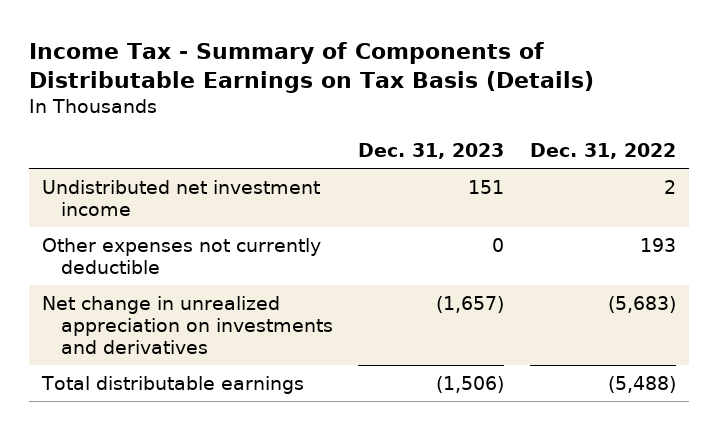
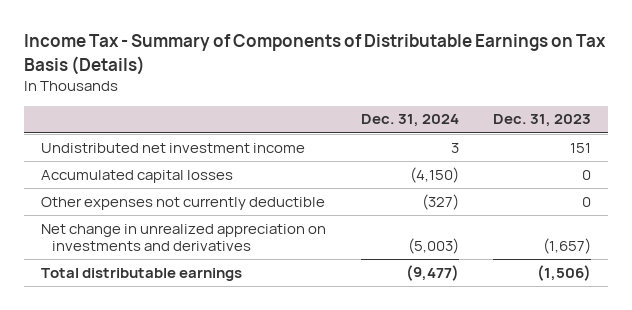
[529,143,676,160] Dec. 31, 2022 -> none
none -> [360,114,459,128] Dec. 31, 2024
none -> [41,169,234,183] Accumulated capital losses

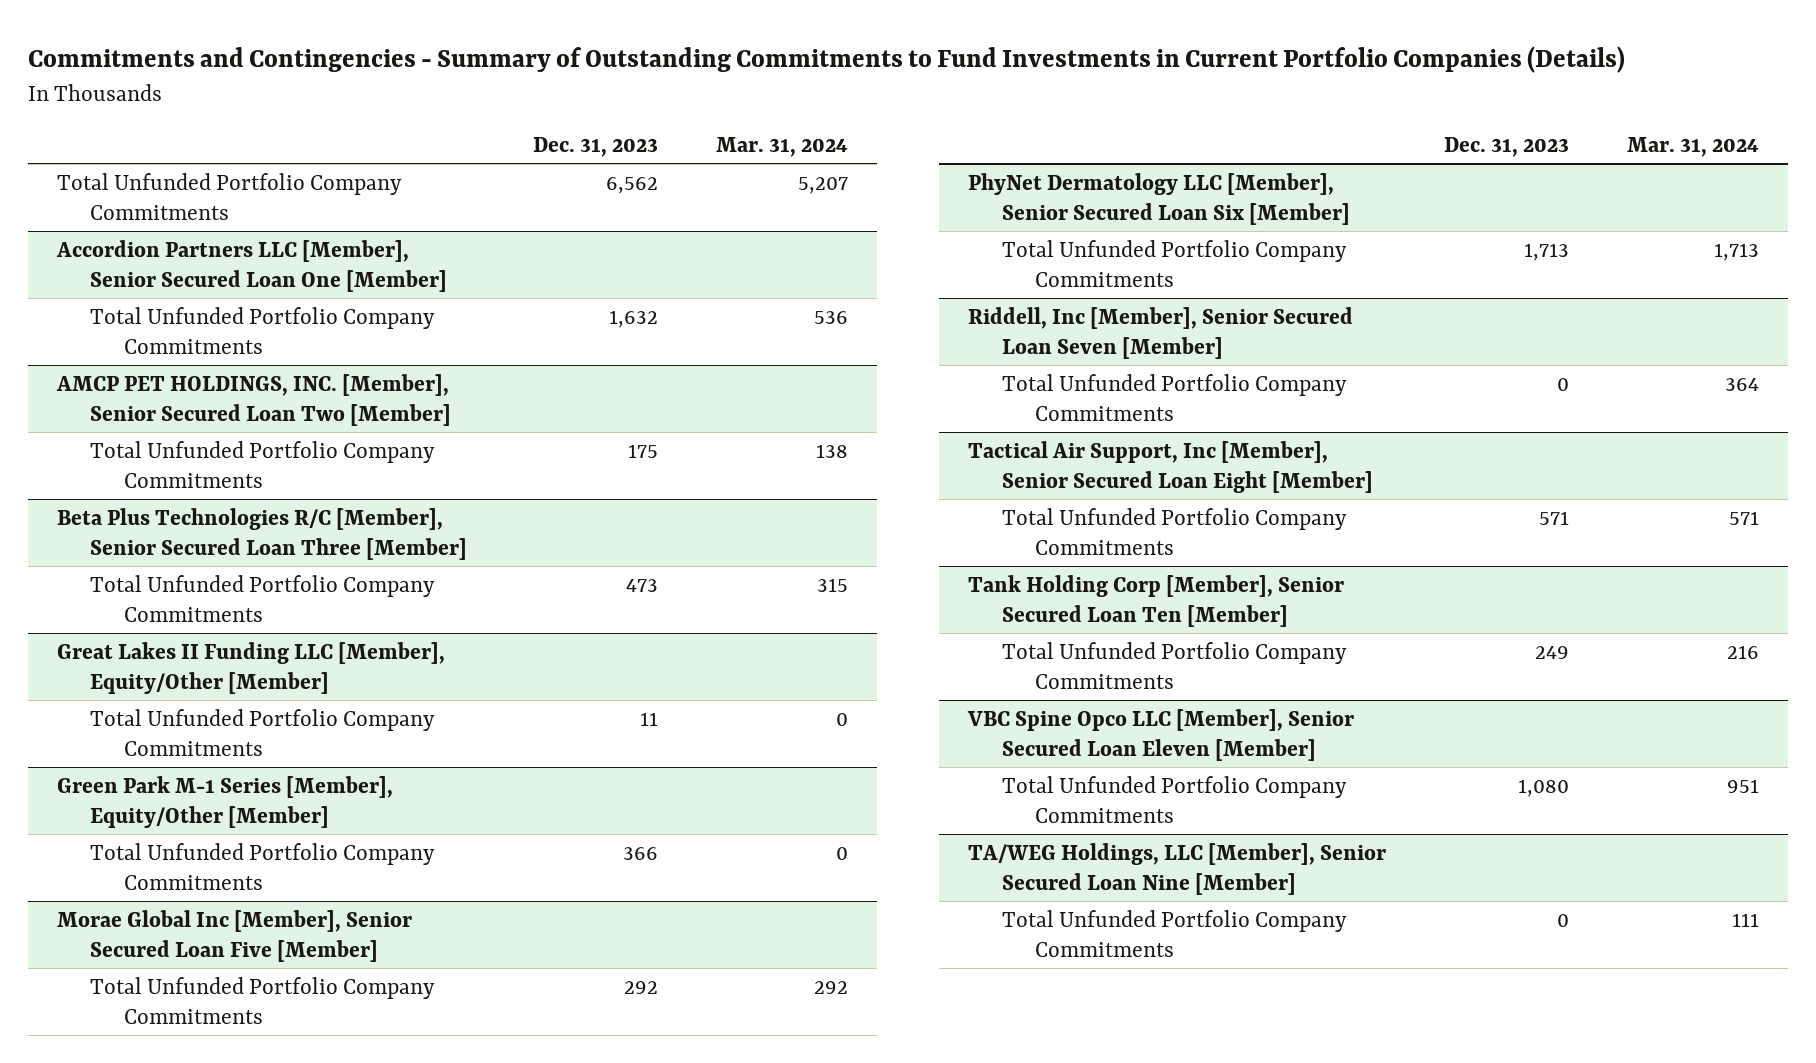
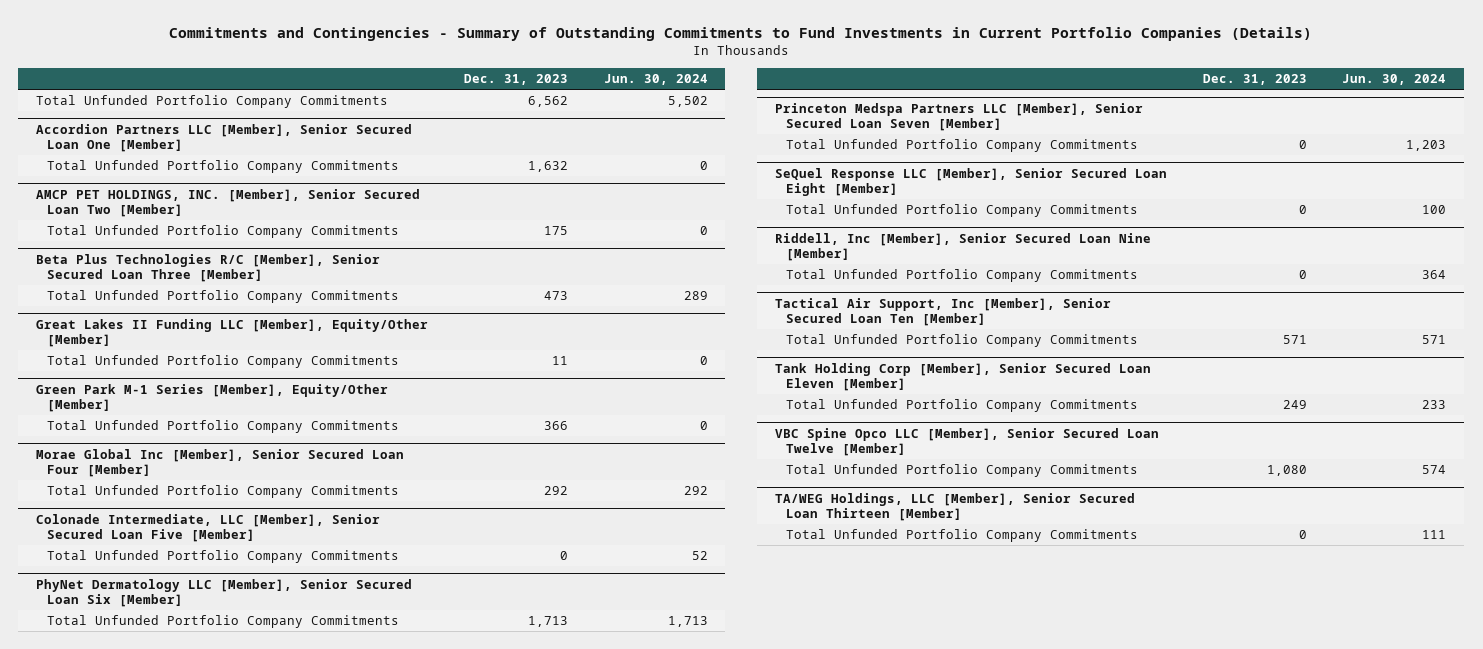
[715,136,848,157] Mar. 31, 2024 -> none
none -> [603,74,708,86] Jun. 30, 2024
[56,910,412,962] Morae Global Inc [Member], Senior Secured Loan Five [Member] -> [36,448,405,477] Morae Global Inc [Member], Senior Secured Loan Four [Member]
none -> [36,513,381,542] Colonade Intermediate, LLC [Member], Senior Secured Loan Five [Member]
none -> [47,550,400,564] Total Unfunded Portfolio Company Commitments
[968,307,1354,359] Riddell, Inc [Member], Senior Secured Loan Seven [Member] -> none
none -> [775,102,1144,131] Princeton Medspa Partners LLC [Member], Senior Secured Loan Seven [Member]
none -> [775,167,1168,196] SeQuel Response LLC [Member], Senior Secured Loan Eight [Member]
none -> [785,204,1138,218] Total Unfunded Portfolio Company Commitments
none -> [775,232,1152,261] Riddell, Inc [Member], Senior Secured Loan Nine [Member]
none -> [785,269,1138,283] Total Unfunded Portfolio Company Commitments
[968,441,1373,493] Tactical Air Support, Inc [Member], Senior Secured Loan Eight [Member] -> [775,297,1112,326] Tactical Air Support, Inc [Member], Senior Secured Loan Ten [Member]
[968,575,1345,627] Tank Holding Corp [Member], Senior Secured Loan Ten [Member] -> [775,362,1152,391] Tank Holding Corp [Member], Senior Secured Loan Eleven [Member]
[967,709,1355,761] VBC Spine Opco LLC [Member], Senior Secured Loan Eleven [Member] -> [775,427,1160,456] VBC Spine Opco LLC [Member], Senior Secured Loan Twelve [Member]
[968,843,1387,895] TA/WEG Holdings, LLC [Member], Senior Secured Loan Nine [Member] -> [775,492,1136,521] TA/WEG Holdings, LLC [Member], Senior Secured Loan Thirteen [Member]

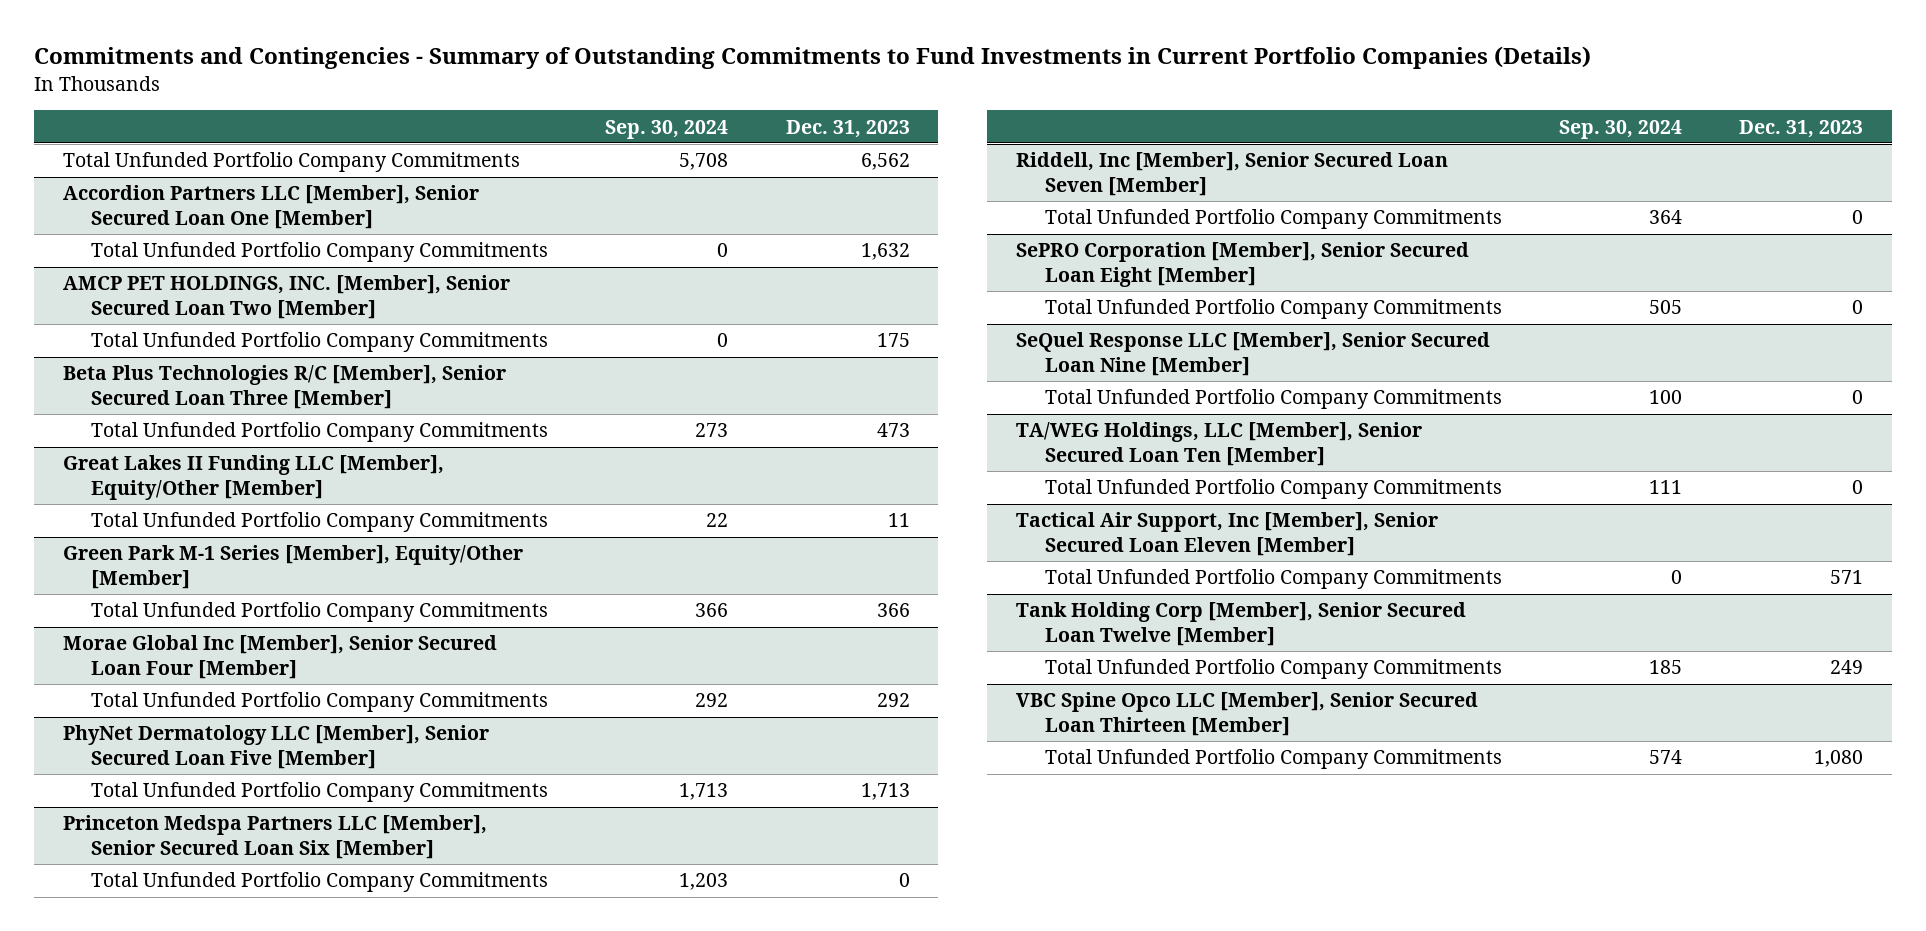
[603,74,708,86] Jun. 30, 2024 -> none
none -> [605,119,729,139] Sep. 30, 2024
[36,513,381,542] Colonade Intermediate, LLC [Member], Senior Secured Loan Five [Member] -> none
[47,550,400,564] Total Unfunded Portfolio Company Commitments -> none
[36,578,413,607] PhyNet Dermatology LLC [Member], Senior Secured Loan Six [Member] -> [62,725,489,770] PhyNet Dermatology LLC [Member], Senior Secured Loan Five [Member]
[775,102,1144,131] Princeton Medspa Partners LLC [Member], Senior Secured Loan Seven [Member] -> [62,815,487,860] Princeton Medspa Partners LLC [Member], Senior Secured Loan Six [Member]
[775,167,1168,196] SeQuel Response LLC [Member], Senior Secured Loan Eight [Member] -> none
none -> [1015,152,1448,197] Riddell, Inc [Member], Senior Secured Loan Seven [Member]
[775,232,1152,261] Riddell, Inc [Member], Senior Secured Loan Nine [Member] -> none
none -> [1015,242,1469,288] SePRO Corporation [Member], Senior Secured Loan Eight [Member]
none -> [1015,332,1490,377] SeQuel Response LLC [Member], Senior Secured Loan Nine [Member]
none -> [1044,389,1502,410] Total Unfunded Portfolio Company Commitments
none -> [1015,422,1422,467] TA/WEG Holdings, LLC [Member], Senior Secured Loan Ten [Member]
none -> [1044,479,1502,500] Total Unfunded Portfolio Company Commitments
[775,297,1112,326] Tactical Air Support, Inc [Member], Senior Secured Loan Ten [Member] -> [1015,512,1438,557] Tactical Air Support, Inc [Member], Senior Secured Loan Eleven [Member]
[775,362,1152,391] Tank Holding Corp [Member], Senior Secured Loan Eleven [Member] -> [1015,602,1466,647] Tank Holding Corp [Member], Senior Secured Loan Twelve [Member]
[775,427,1160,456] VBC Spine Opco LLC [Member], Senior Secured Loan Twelve [Member] -> [1015,692,1478,737] VBC Spine Opco LLC [Member], Senior Secured Loan Thirteen [Member]
[775,492,1136,521] TA/WEG Holdings, LLC [Member], Senior Secured Loan Thirteen [Member] -> none
[785,529,1138,543] Total Unfunded Portfolio Company Commitments -> none

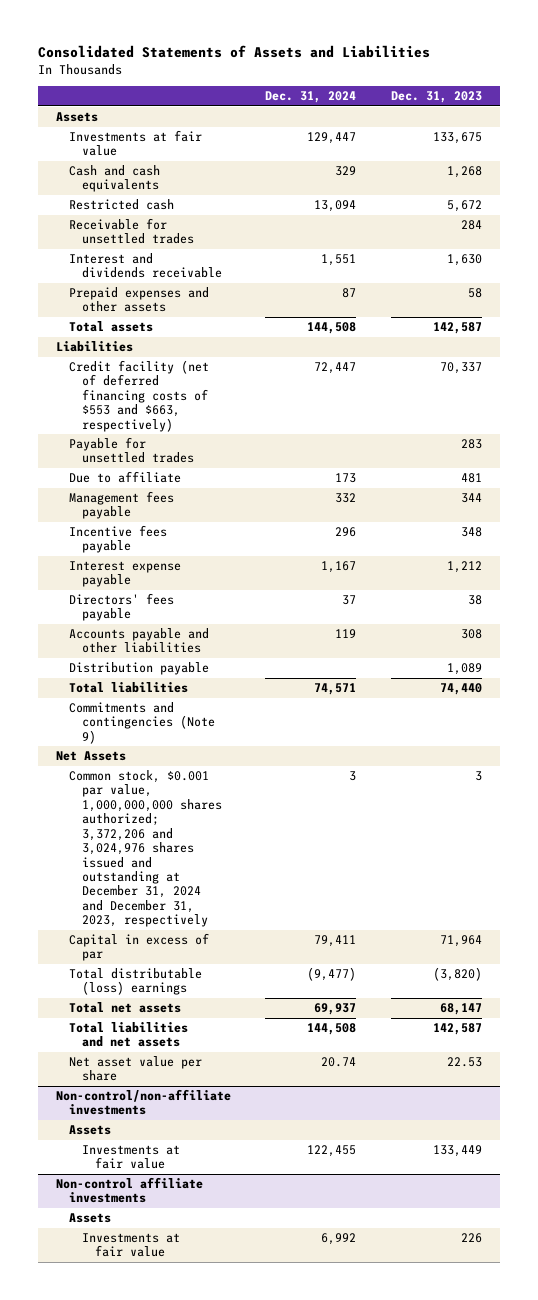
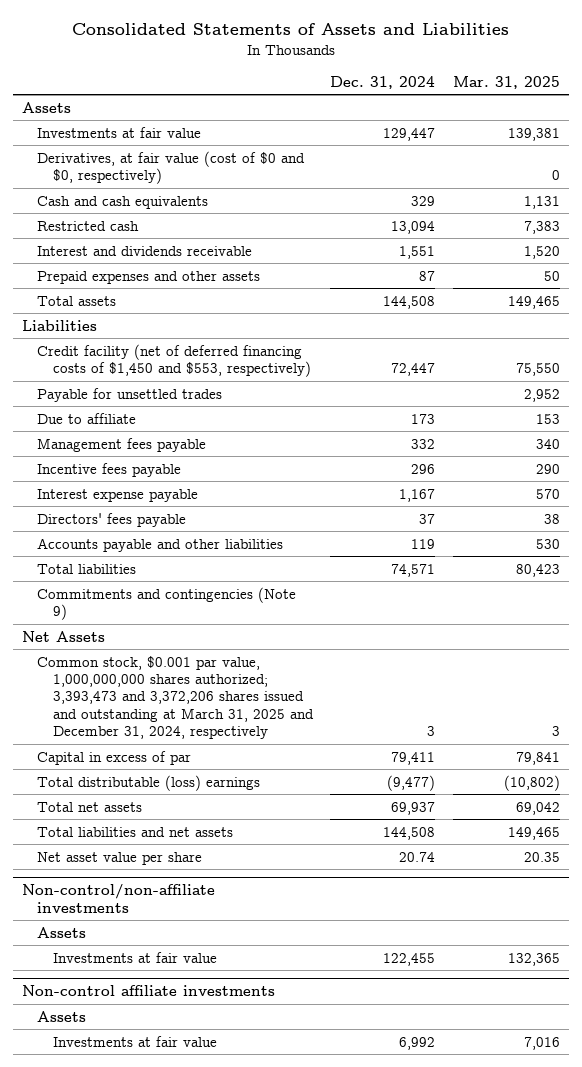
[391,91,483,104] Dec. 31, 2023 -> none
none -> [453,75,561,89] Mar. 31, 2025
none -> [37,150,306,185] Derivatives, at fair value (cost of $0 and $0, respectively)
[68,218,195,245] Receivable for unsettled trades -> none
[68,360,209,432] Credit facility (net of deferred financing costs of $553 and $663, respectively) -> [37,343,311,378] Credit facility (net of deferred financing costs of $1,450 and $553, respectively)
[68,662,209,676] Distribution payable -> none
[68,770,223,928] Common stock, $0.001 par value, 1,000,000,000 shares authorized; 3,372,206 and 3,024,976 shares issued and outstanding at December 31, 2024 and December 31, 2023, respectively -> [37,655,314,740] Common stock, $0.001 par value, 1,000,000,000 shares authorized; 3,393,473 and 3,372,206 shares issued and outstanding at March 31, 2025 and December 31, 2024, respectively

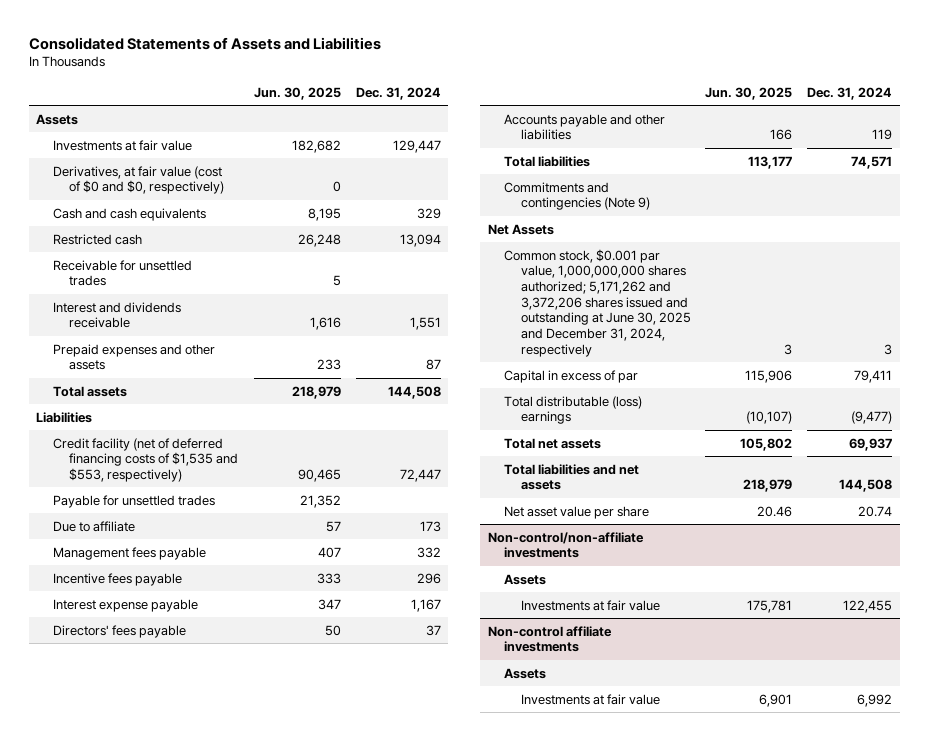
[453,75,561,89] Mar. 31, 2025 -> none
none -> [253,86,341,100] Jun. 30, 2025
none -> [52,259,192,287] Receivable for unsettled trades
[37,343,311,378] Credit facility (net of deferred financing costs of $1,450 and $553, respectively) -> [52,437,239,482] Credit facility (net of deferred financing costs of $1,535 and $553, respectively)
[37,655,314,740] Common stock, $0.001 par value, 1,000,000,000 shares authorized; 3,393,473 and 3,372,206 shares issued and outstanding at March 31, 2025 and December 31, 2024, respectively -> [504,248,691,357] Common stock, $0.001 par value, 1,000,000,000 shares authorized; 5,171,262 and 3,372,206 shares issued and outstanding at June 30, 2025 and December 31, 2024, respectively

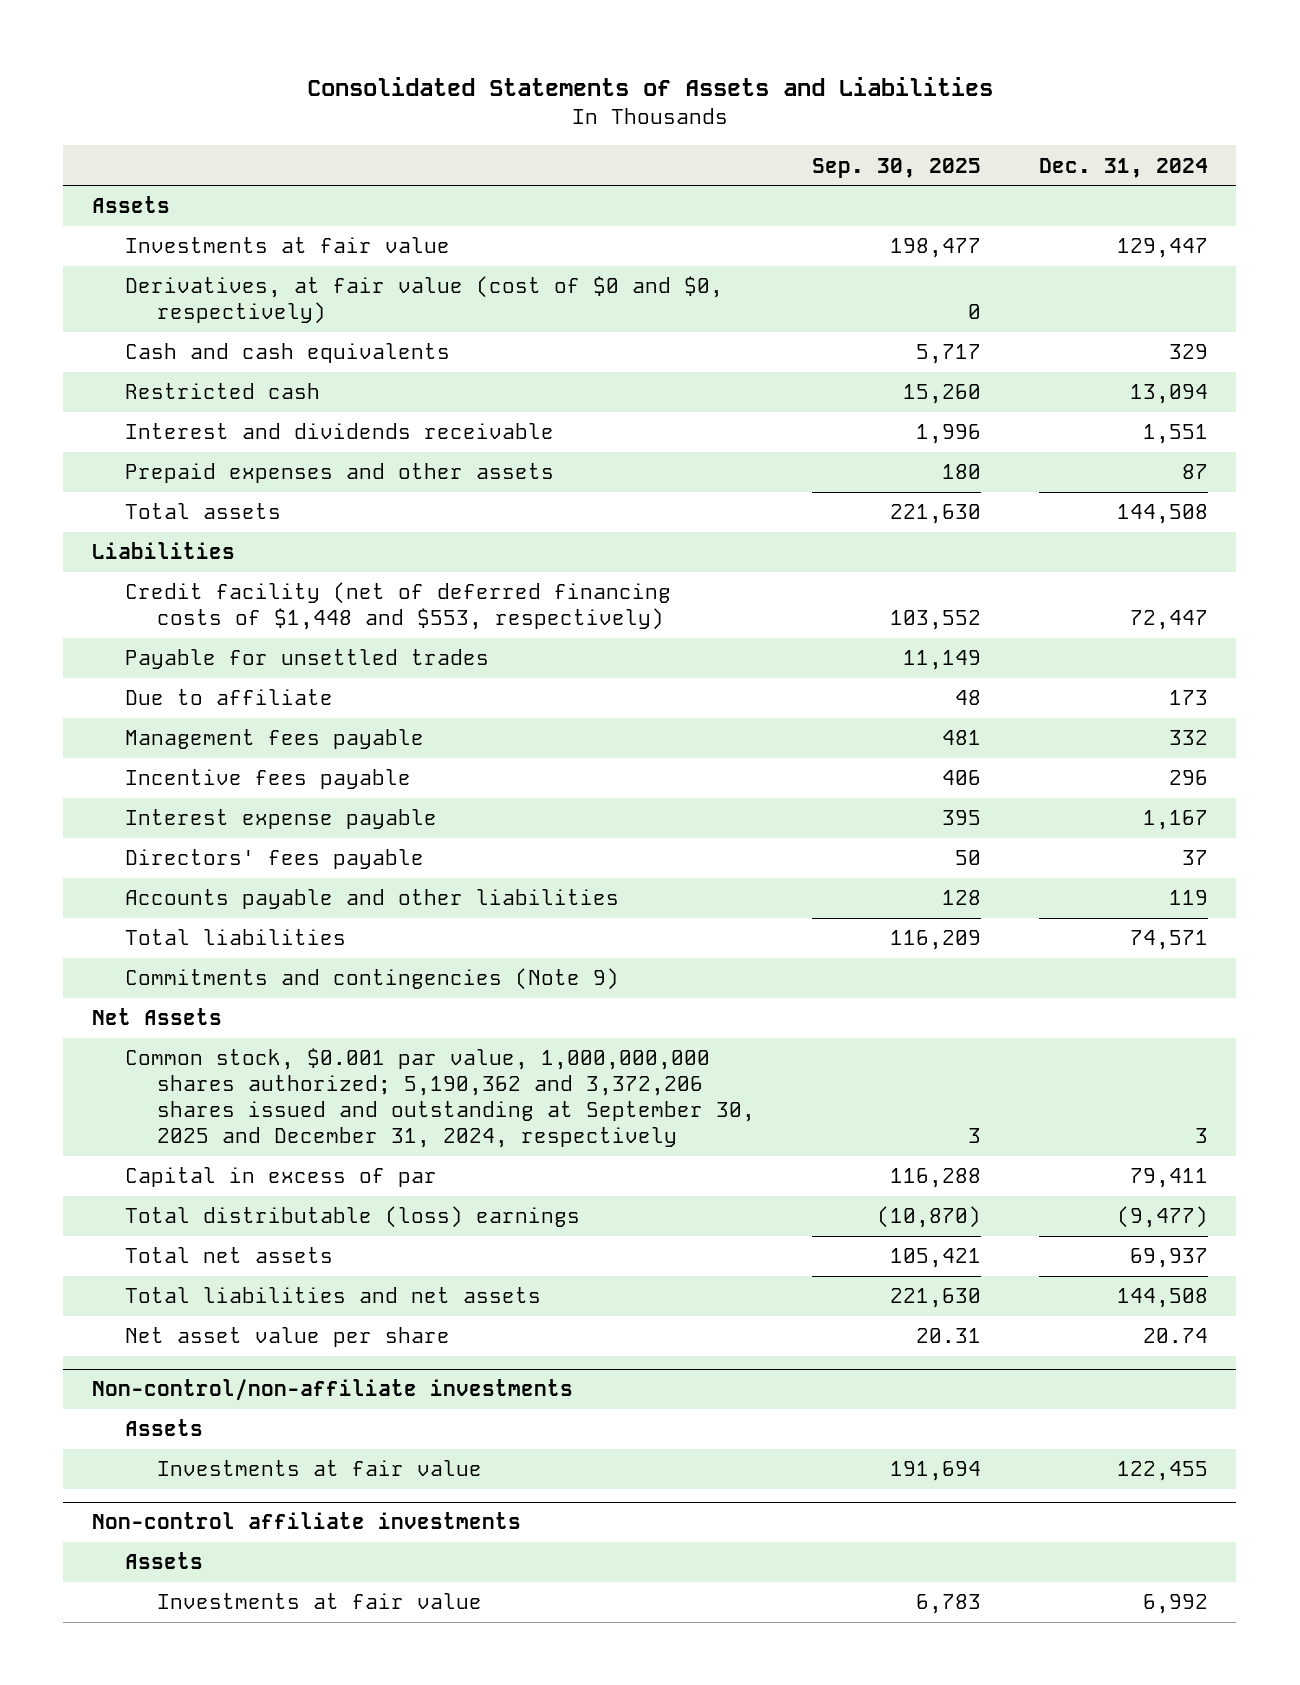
[253,86,341,100] Jun. 30, 2025 -> none
none -> [812,157,982,178] Sep. 30, 2025
[52,259,192,287] Receivable for unsettled trades -> none
[52,437,239,482] Credit facility (net of deferred financing costs of $1,535 and $553, respectively) -> [124,582,671,631] Credit facility (net of deferred financing costs of $1,448 and $553, respectively)
[504,248,691,357] Common stock, $0.001 par value, 1,000,000,000 shares authorized; 5,171,262 and 3,372,206 shares issued and outstanding at June 30, 2025 and December 31, 2024, respectively -> [124,1048,756,1149] Common stock, $0.001 par value, 1,000,000,000 shares authorized; 5,190,362 and 3,372,206 shares issued and outstanding at September 30, 2025 and December 31, 2024, respectively

